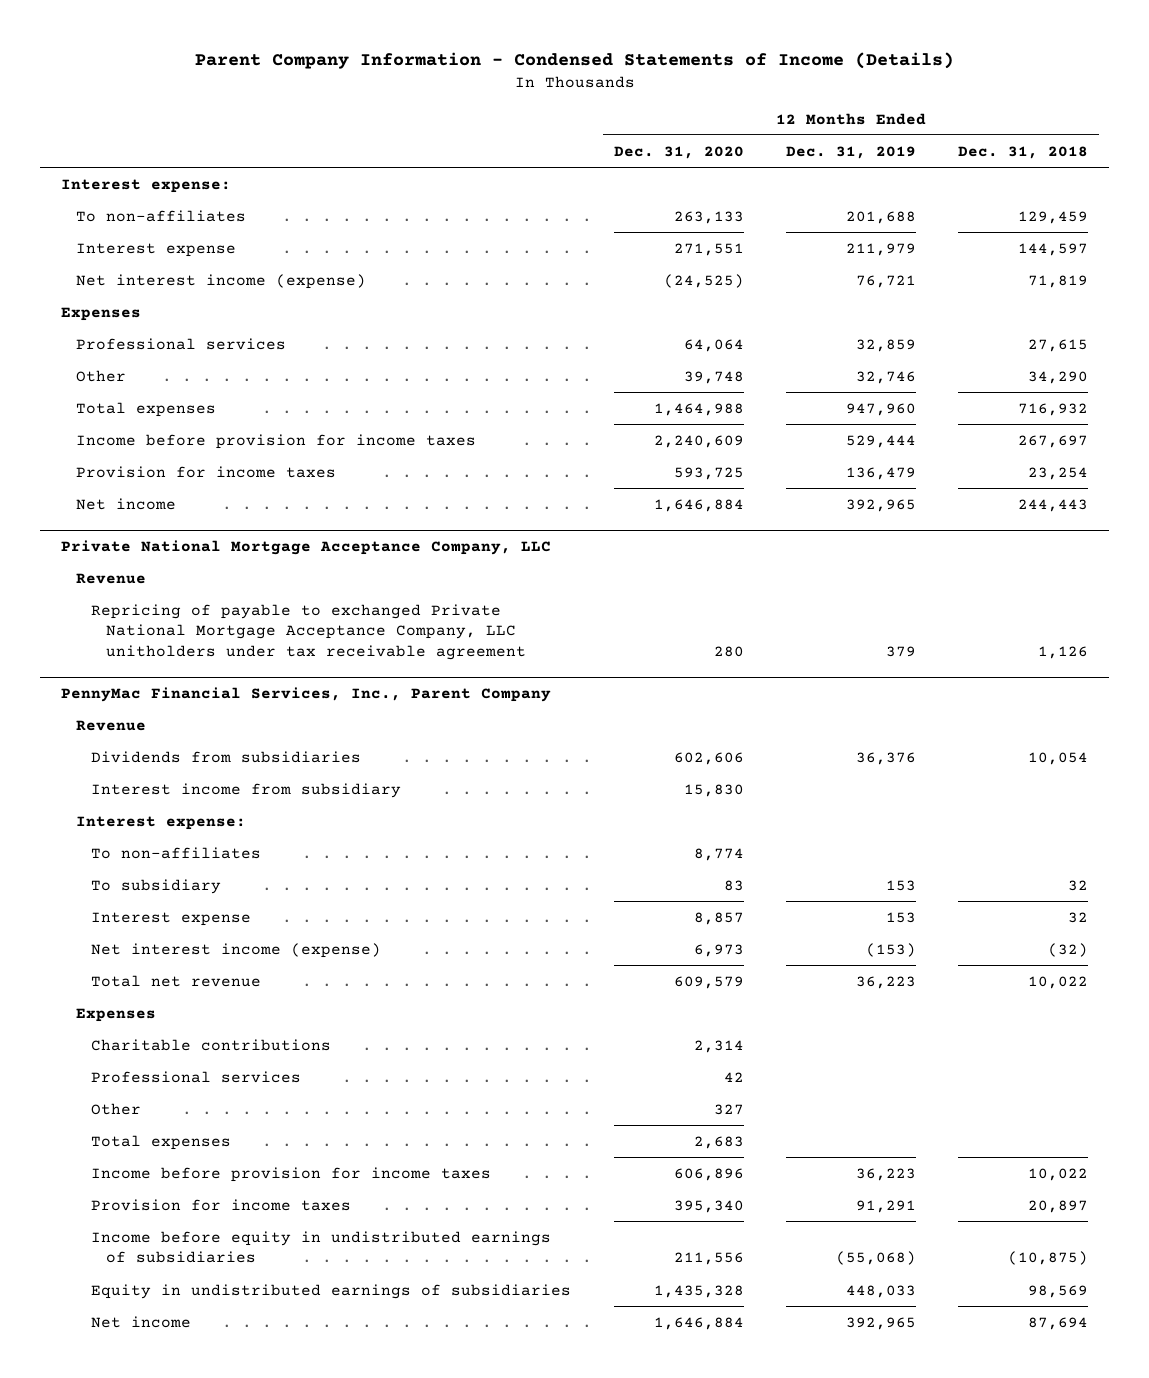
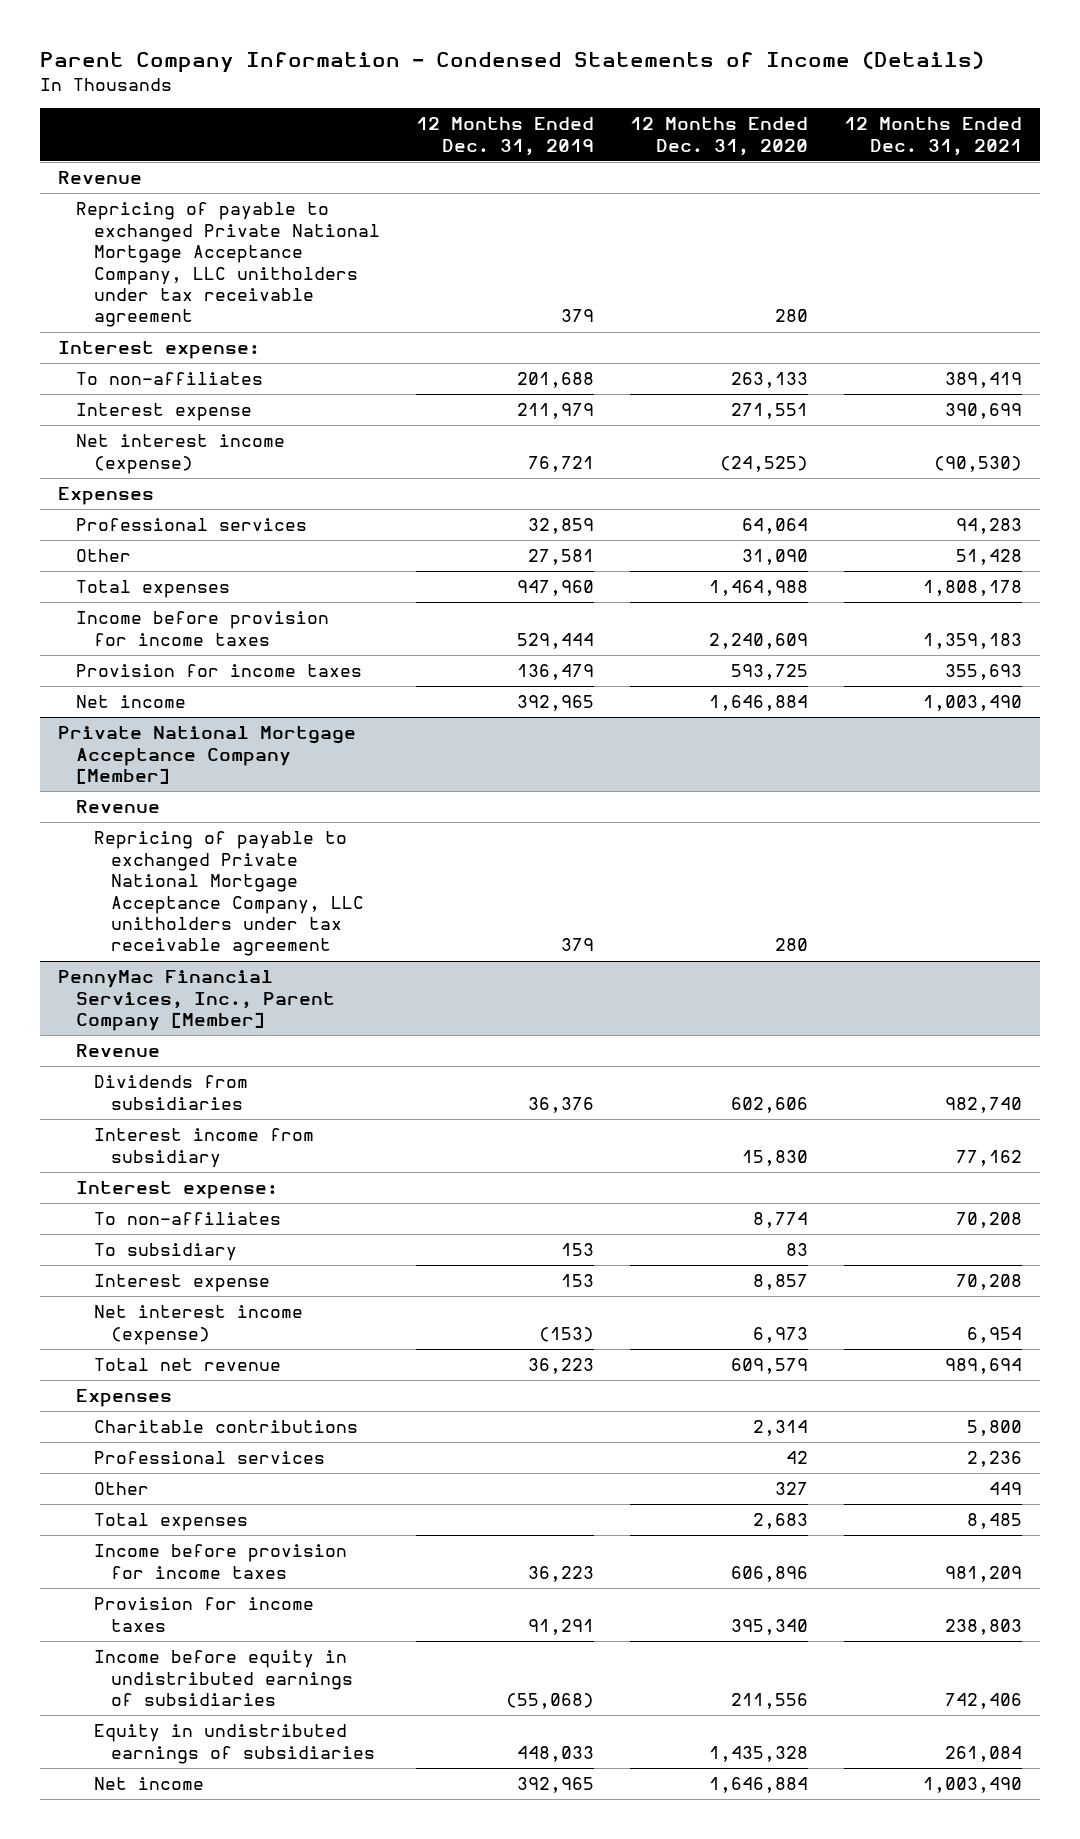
[958,145,1089,159] Dec. 31, 2018 -> none
none -> [843,117,1022,156] 12 Months Ended Dec. 31, 2021
none -> [58,171,143,185] Revenue
none -> [76,202,380,328] Repricing of payable to exchanged Private National Mortgage Acceptance Company, LLC unitholders under tax receivable agreement
[683,370,744,384] 39,748 -> [741,549,808,566] 31,090
[855,370,916,384] 32,746 -> [527,549,594,566] 27,581
[61,540,552,556] Private National Mortgage Acceptance Company, LLC -> [58,726,357,785] Private National Mortgage Acceptance Company [Member]
[61,687,552,703] PennyMac Financial Services, Inc., Parent Company -> [58,970,336,1032] PennyMac Financial Services, Inc., Parent Company [Member]

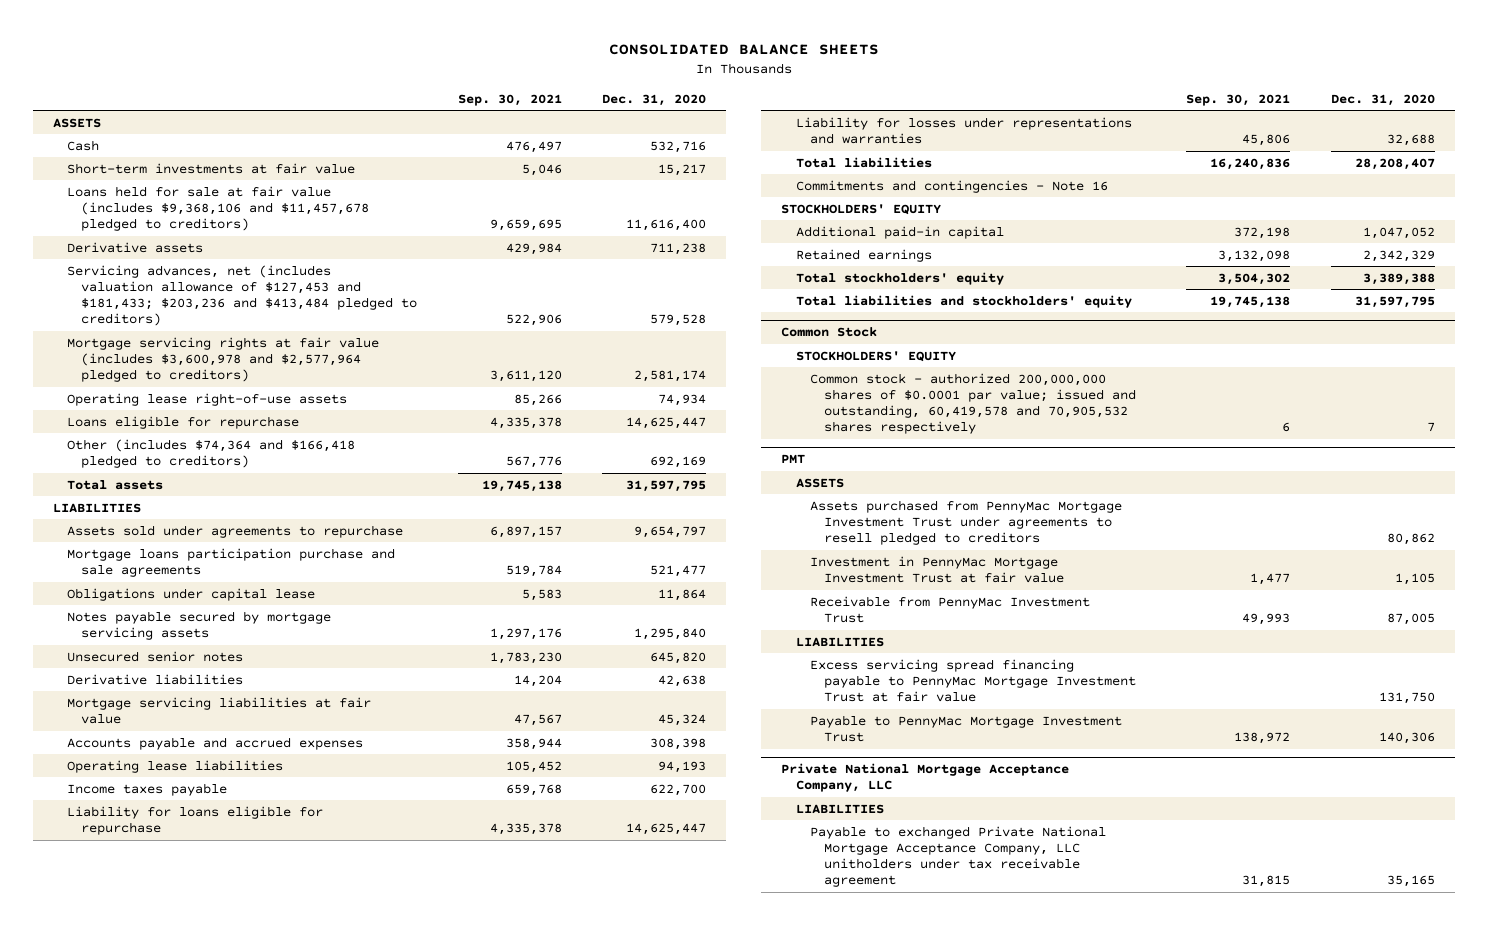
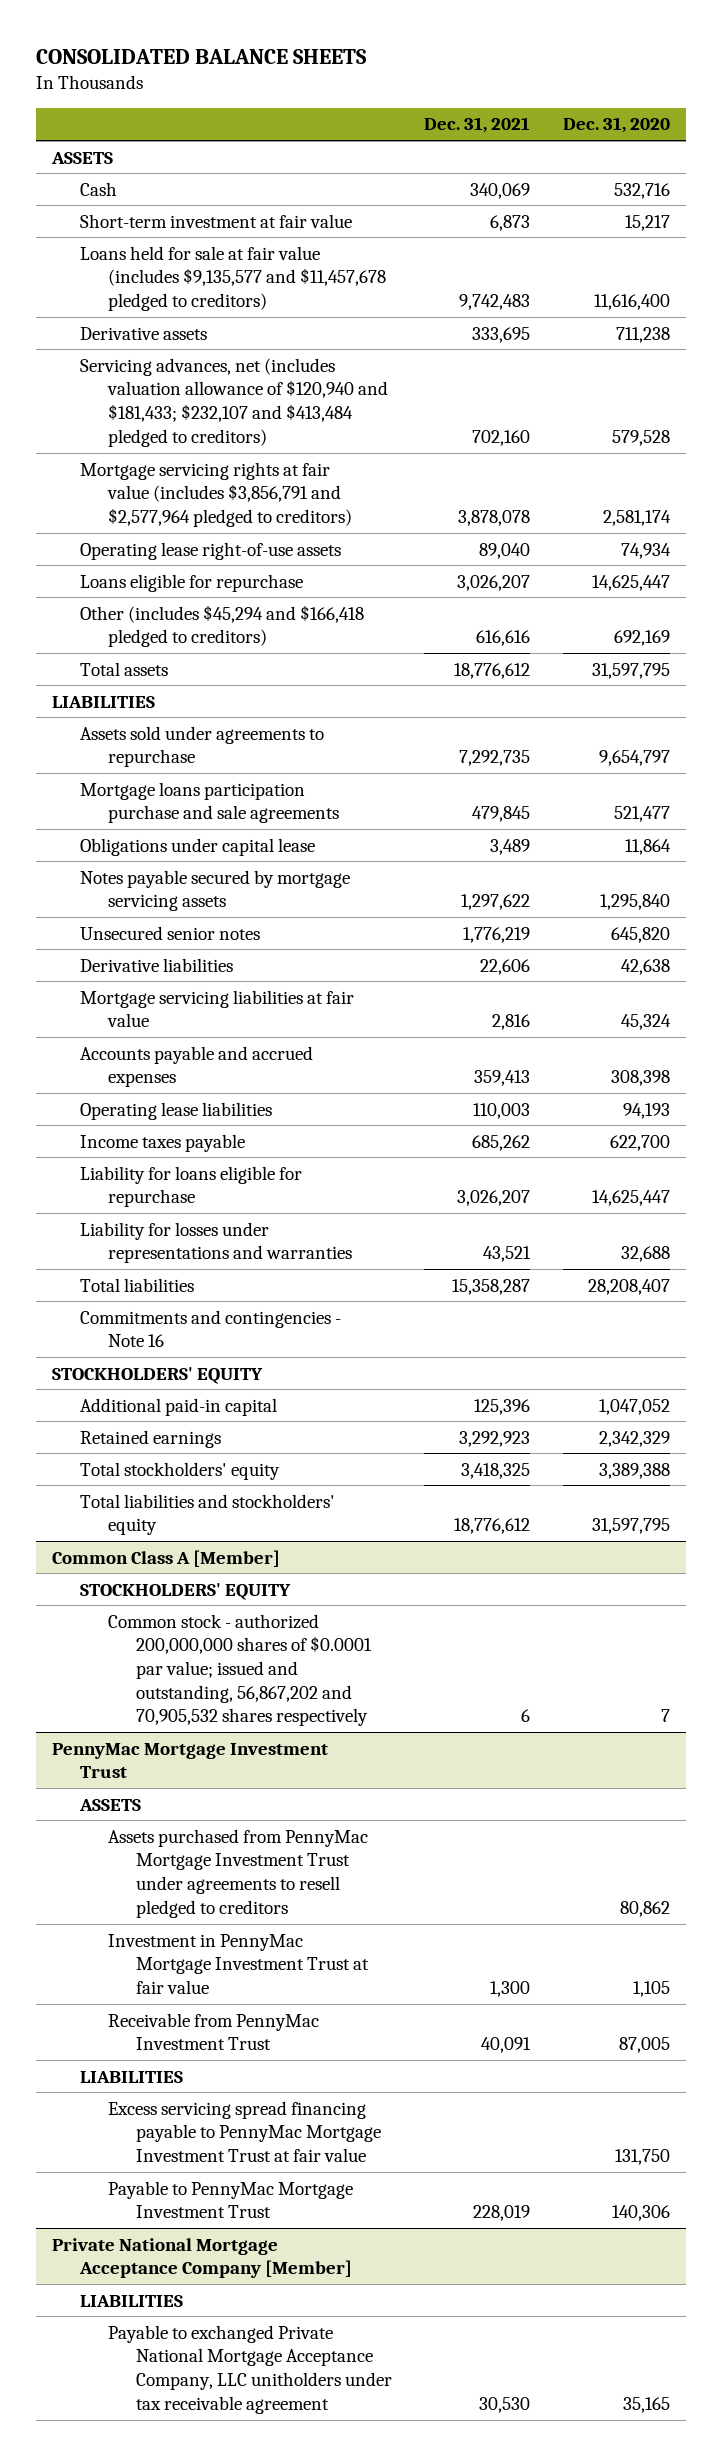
[457,93,562,106] Sep. 30, 2021 -> none
none -> [424,117,531,134] Dec. 31, 2021
[67,162,356,174] Short-term investments at fair value -> [79,213,352,228] Short-term investment at fair value
[67,185,370,232] Loans held for sale at fair value (includes $9,368,106 and $11,457,678 pledged to creditors) -> [79,245,387,311] Loans held for sale at fair value (includes $9,135,577 and $11,457,678 pledged to creditors)
[67,264,418,327] Servicing advances, net (includes valuation allowance of $127,453 and $181,433; $203,236 and $413,484 pledged to creditors) -> [79,357,389,447] Servicing advances, net (includes valuation allowance of $120,940 and $181,433; $232,107 and $413,484 pledged to creditors)
[67,336,380,383] Mortgage servicing rights at fair value (includes $3,600,978 and $2,577,964 pledged to creditors) -> [79,461,353,527] Mortgage servicing rights at fair value (includes $3,856,791 and $2,577,964 pledged to creditors)
[67,438,356,468] Other (includes $74,364 and $166,418 pledged to creditors) -> [79,604,364,648] Other (includes $45,294 and $166,418 pledged to creditors)
[781,326,878,337] Common Stock -> [51,1549,280,1567] Common Class A [Member]
[809,372,1136,435] Common stock - authorized 200,000,000 shares of $0.0001 par value; issued and outstanding, 60,419,578 and 70,905,532 shares respectively -> [108,1613,373,1727] Common stock - authorized 200,000,000 shares of $0.0001 par value; issued and outstanding, 56,867,202 and 70,905,532 shares respectively
[781,453,806,463] PMT -> [51,1742,328,1779] PennyMac Mortgage Investment Trust
[781,762,1070,793] Private National Mortgage Acceptance Company, LLC -> [51,2237,352,2279] Private National Mortgage Acceptance Company [Member]

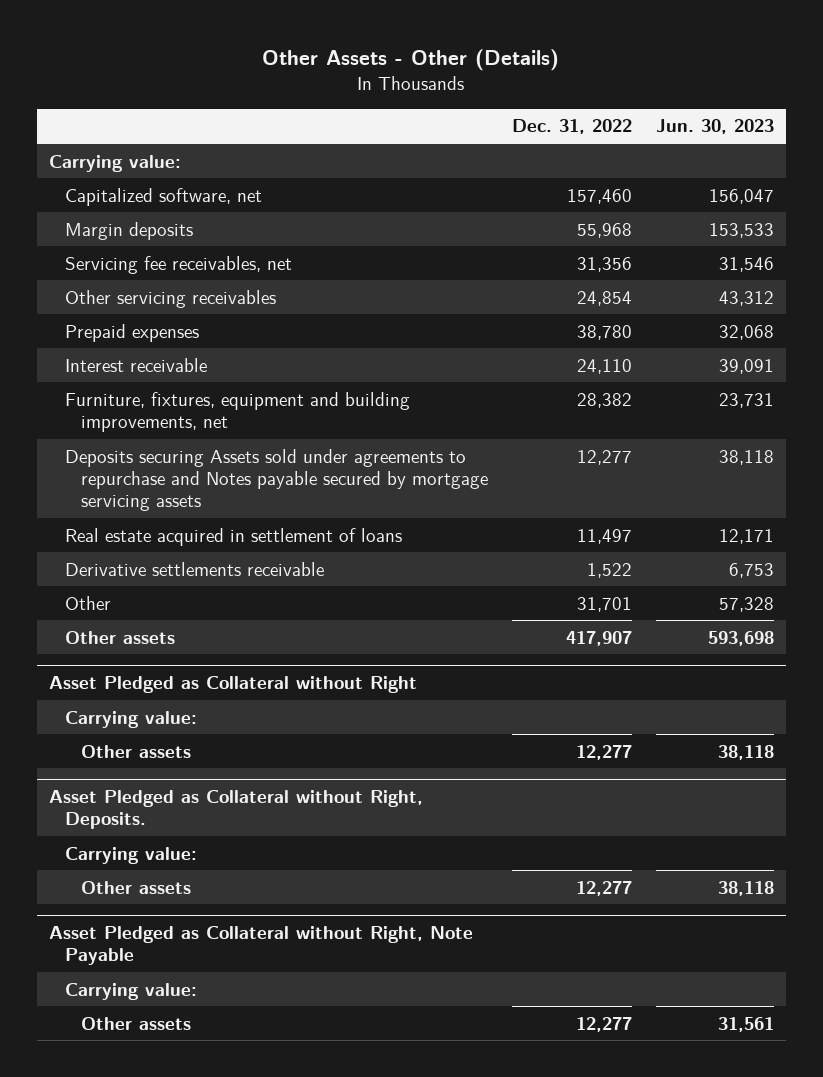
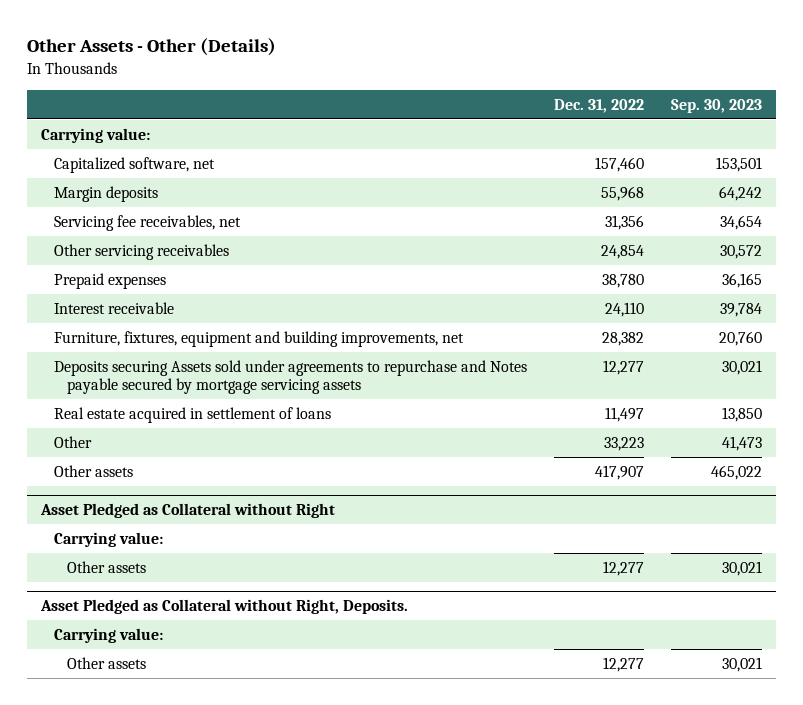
[656,119,775,135] Jun. 30, 2023 -> none
none -> [671,98,763,113] Sep. 30, 2023
[64,561,324,576] Derivative settlements receivable -> none
[577,596,633,612] 31,701 -> [604,436,645,451] 33,223
[48,925,473,965] Asset Pledged as Collateral without Right, Note Payable -> none
[64,982,197,1000] Carrying value: -> none
[80,1016,191,1030] Other assets -> none

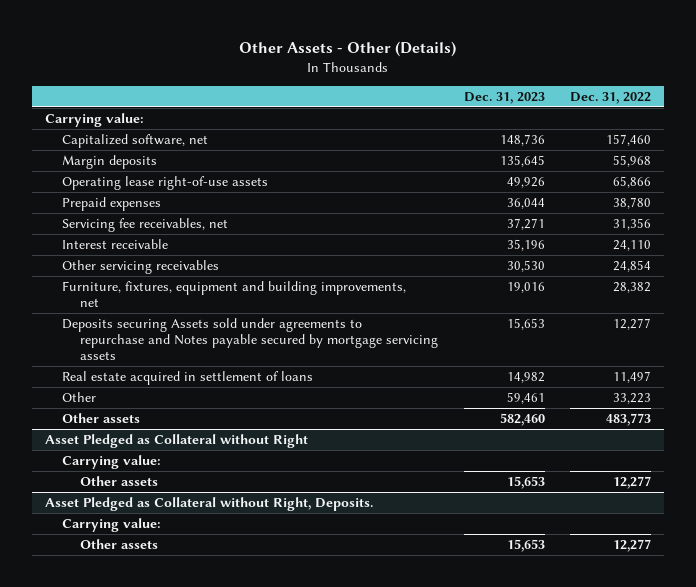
[671,98,763,113] Sep. 30, 2023 -> none
none -> [463,91,545,104] Dec. 31, 2023
none -> [62,176,269,191] Operating lease right-of-use assets
[54,214,242,231] Servicing fee receivables, net -> [62,218,229,233] Servicing fee receivables, net
[54,243,230,260] Other servicing receivables -> [62,260,220,275] Other servicing receivables
[595,464,645,480] 417,907 -> [606,413,652,427] 483,773

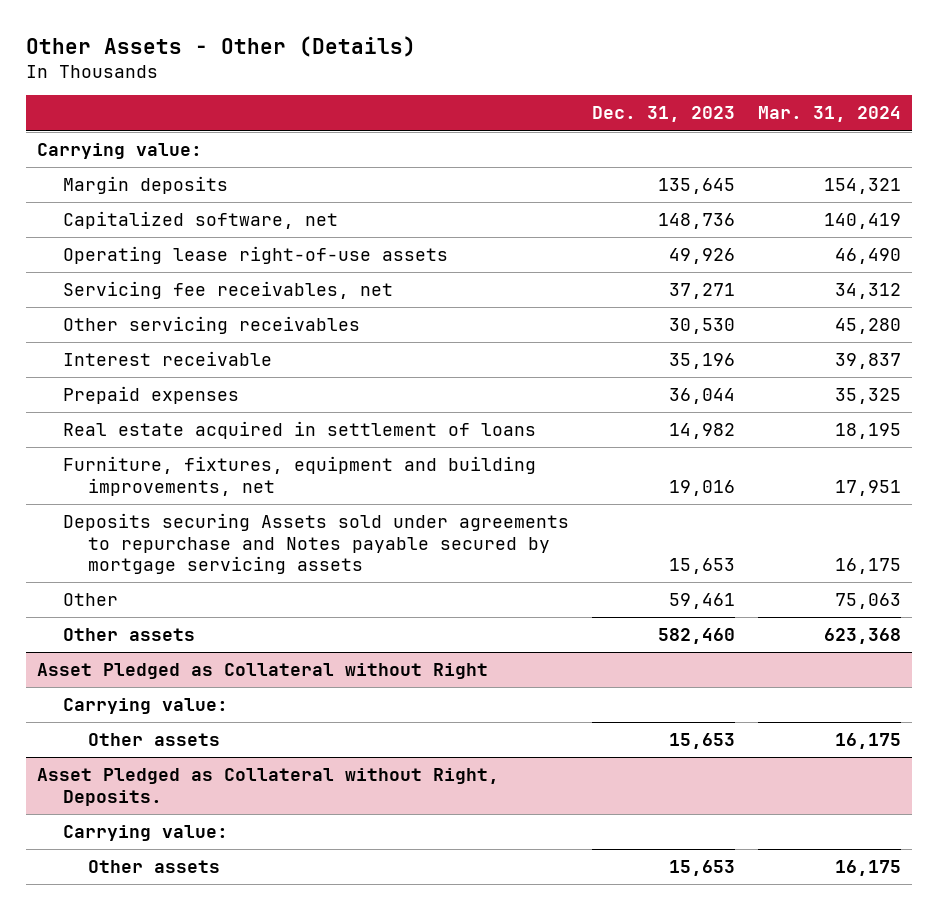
[570,91,652,104] Dec. 31, 2022 -> none
none -> [757,106,901,123] Mar. 31, 2024
[62,134,209,149] Capitalized software, net -> [62,211,338,230] Capitalized software, net
[62,239,169,250] Interest receivable -> [62,351,272,367] Interest receivable
[62,197,162,212] Prepaid expenses -> [62,386,239,405] Prepaid expenses
[62,371,314,386] Real estate acquired in settlement of loans -> [62,421,536,440] Real estate acquired in settlement of loans

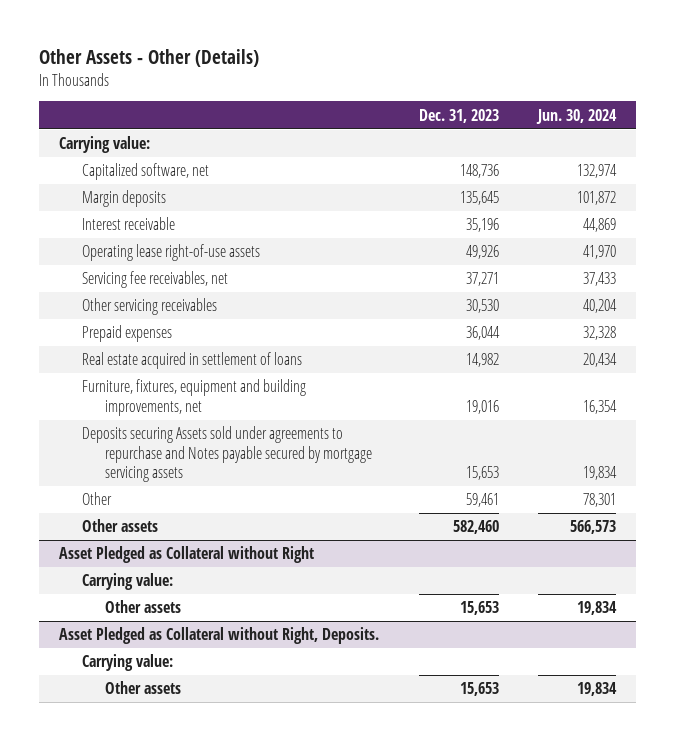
[757,106,901,123] Mar. 31, 2024 -> none
none -> [535,108,617,124] Jun. 30, 2024
[62,176,228,195] Margin deposits -> [82,190,167,208] Margin deposits
[62,351,272,367] Interest receivable -> [82,217,176,231] Interest receivable

